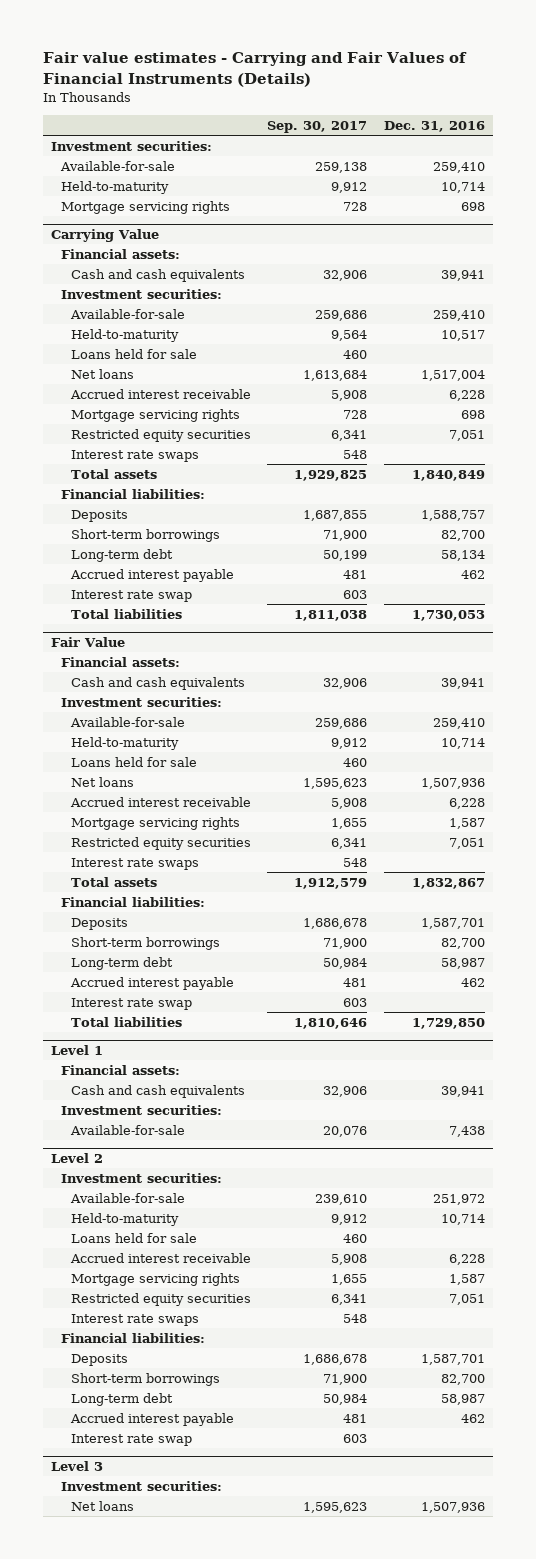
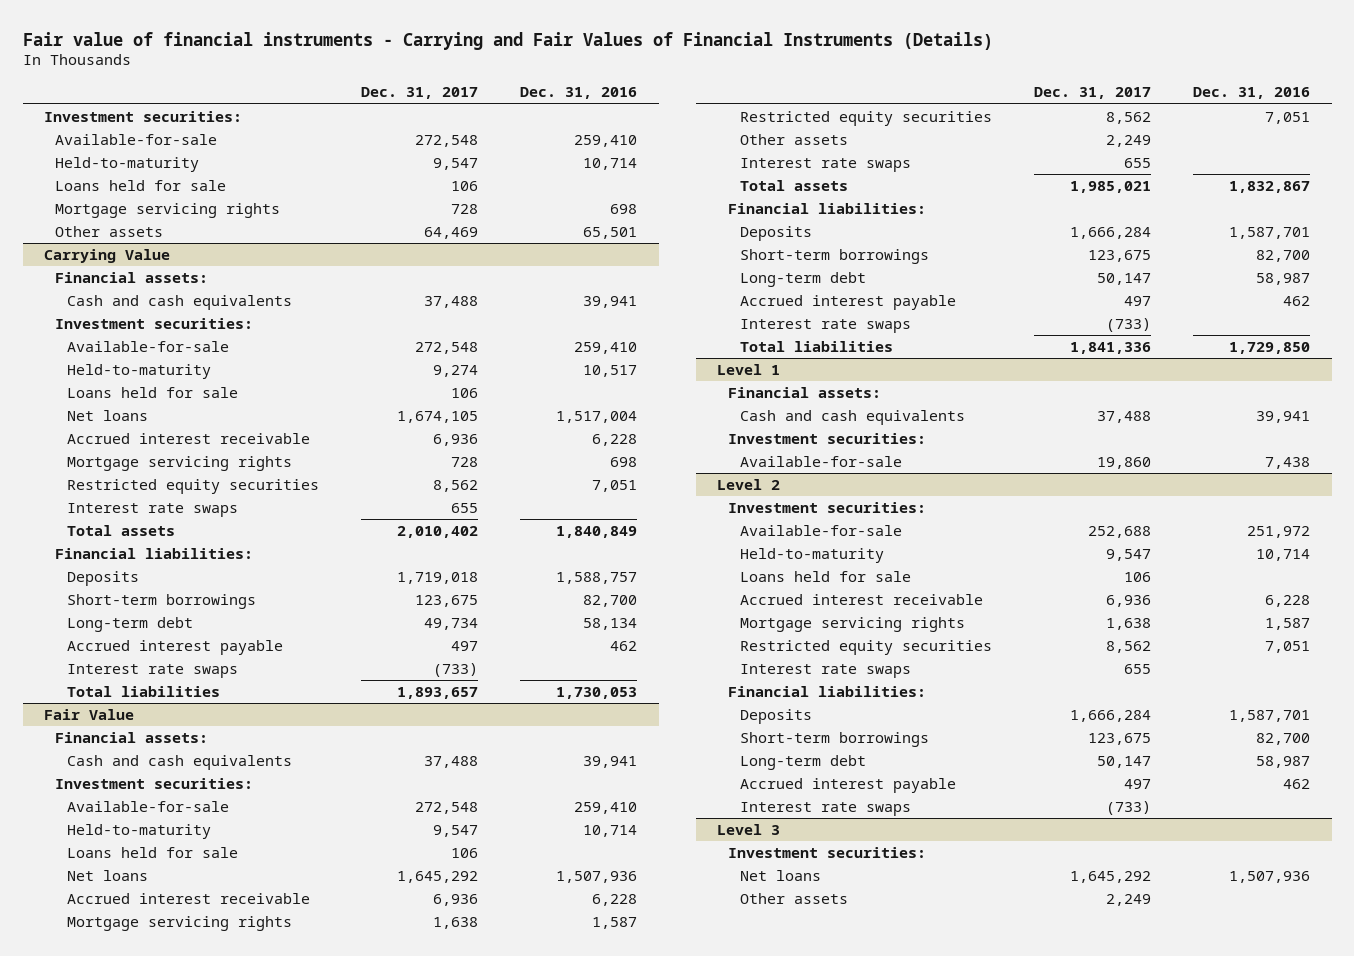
[42,52,467,88] Fair value estimates - Carrying and Fair Values of Financial Instruments (Details) -> [22,31,993,50] Fair value of financial instruments - Carrying and Fair Values of Financial Instruments (Details)
[267,120,368,133] Sep. 30, 2017 -> none
none -> [361,87,479,100] Dec. 31, 2017
none -> [55,180,227,192] Loans held for sale
none -> [55,226,164,238] Other assets
[70,589,192,602] Interest rate swap -> [66,664,238,679] Interest rate swaps
none -> [739,134,848,146] Other assets
[70,997,192,1010] Interest rate swap -> [739,319,911,334] Interest rate swaps
[70,1433,192,1446] Interest rate swap -> [739,802,911,817] Interest rate swaps
none -> [739,893,848,905] Other assets

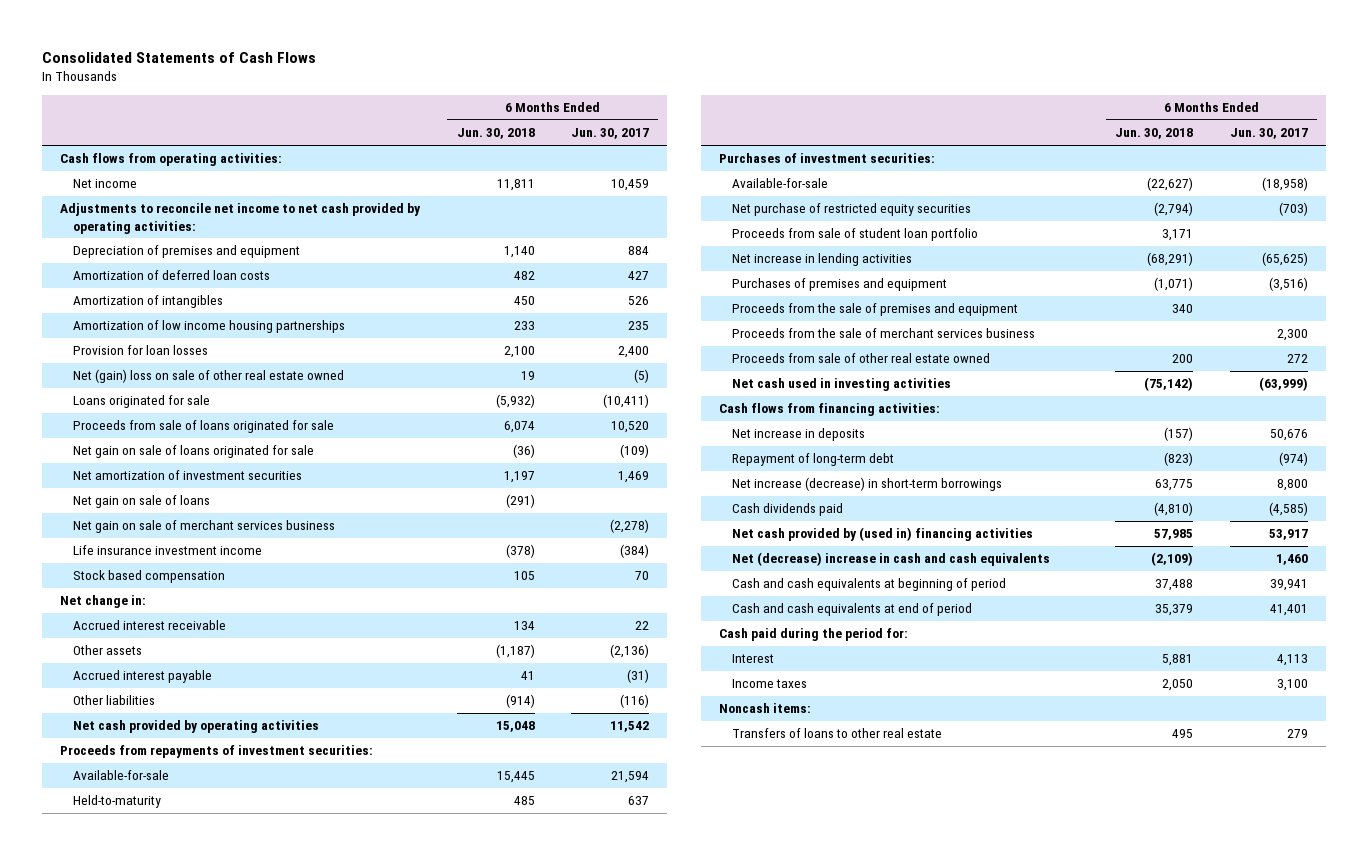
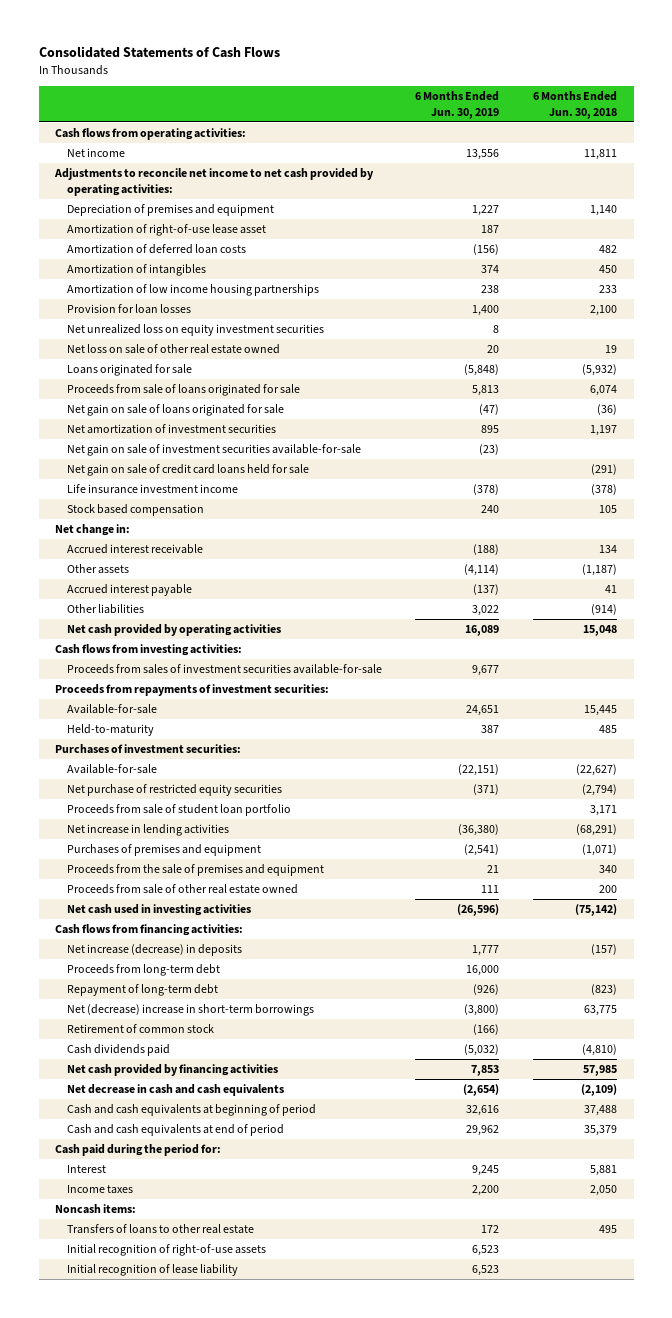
[570,128,649,140] Jun. 30, 2017 -> none
none -> [415,91,500,119] 6 Months Ended Jun. 30, 2019
none -> [66,224,266,237] Amortization of right-of-use lease asset
none -> [66,324,324,337] Net unrealized loss on equity investment securities
[73,369,345,384] Net (gain) loss on sale of other real estate owned -> [66,344,280,355] Net loss on sale of other real estate owned
[73,520,336,534] Net gain on sale of merchant services business -> none
none -> [66,444,361,457] Net gain on sale of investment securities available-for-sale
[73,495,211,509] Net gain on sale of loans -> [66,464,309,477] Net gain on sale of credit card loans held for sale
none -> [55,644,243,657] Cash flows from investing activities:
none -> [66,664,382,675] Proceeds from sales of investment securities available-for-sale
[731,328,1035,339] Proceeds from the sale of merchant services business -> none
[731,428,865,442] Net increase in deposits -> [66,944,242,957] Net increase (decrease) in deposits
none -> [66,964,220,977] Proceeds from long-term debt
[731,477,1002,492] Net increase (decrease) in short-term borrowings -> [66,1004,314,1017] Net (decrease) increase in short-term borrowings
none -> [66,1024,214,1034] Retirement of common stock
[731,527,1033,542] Net cash provided by (used in) financing activities -> [66,1064,278,1077] Net cash provided by financing activities
[731,552,1050,567] Net (decrease) increase in cash and cash equivalents -> [66,1084,284,1097] Net decrease in cash and cash equivalents
none -> [66,1244,266,1257] Initial recognition of right-of-use assets
none -> [66,1264,238,1277] Initial recognition of lease liability

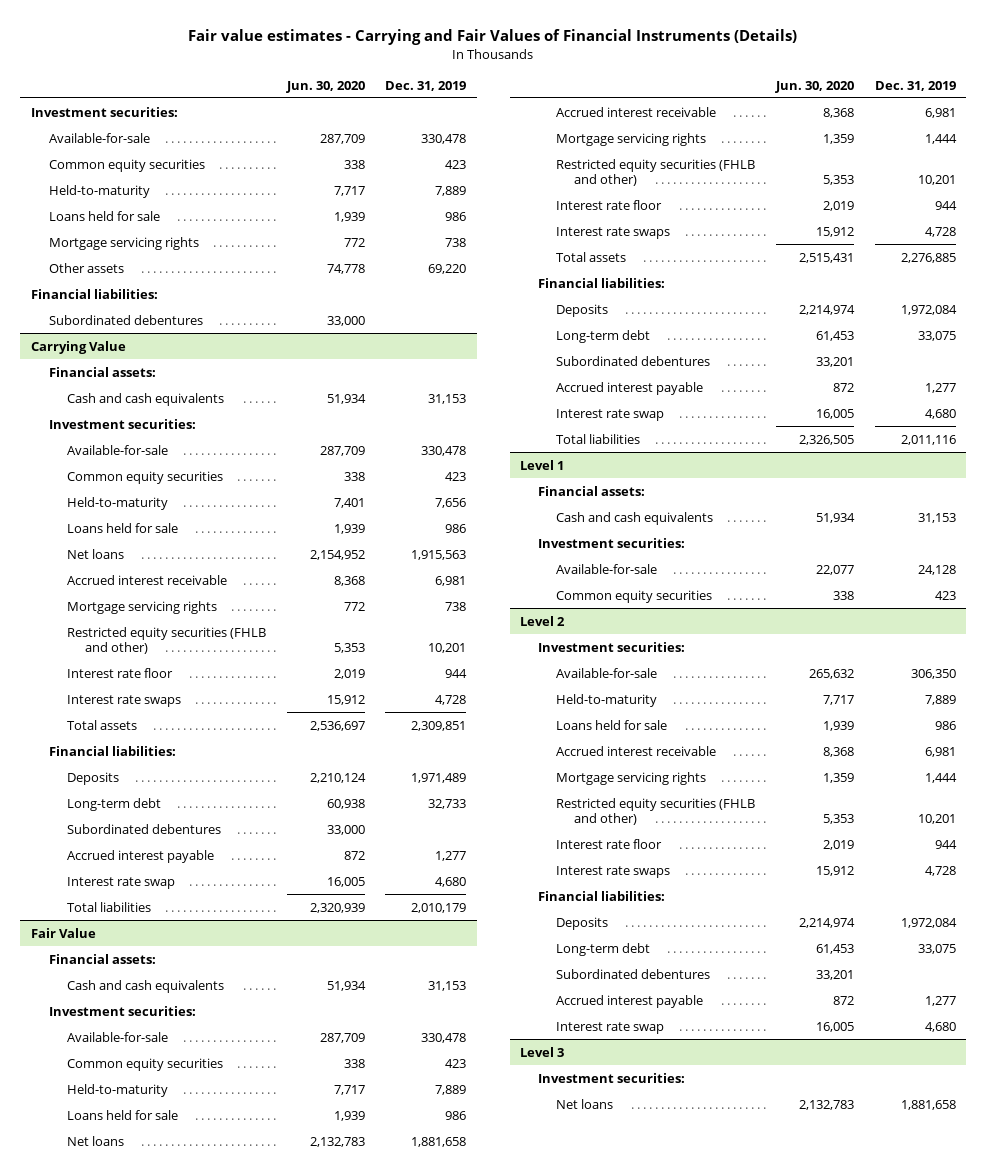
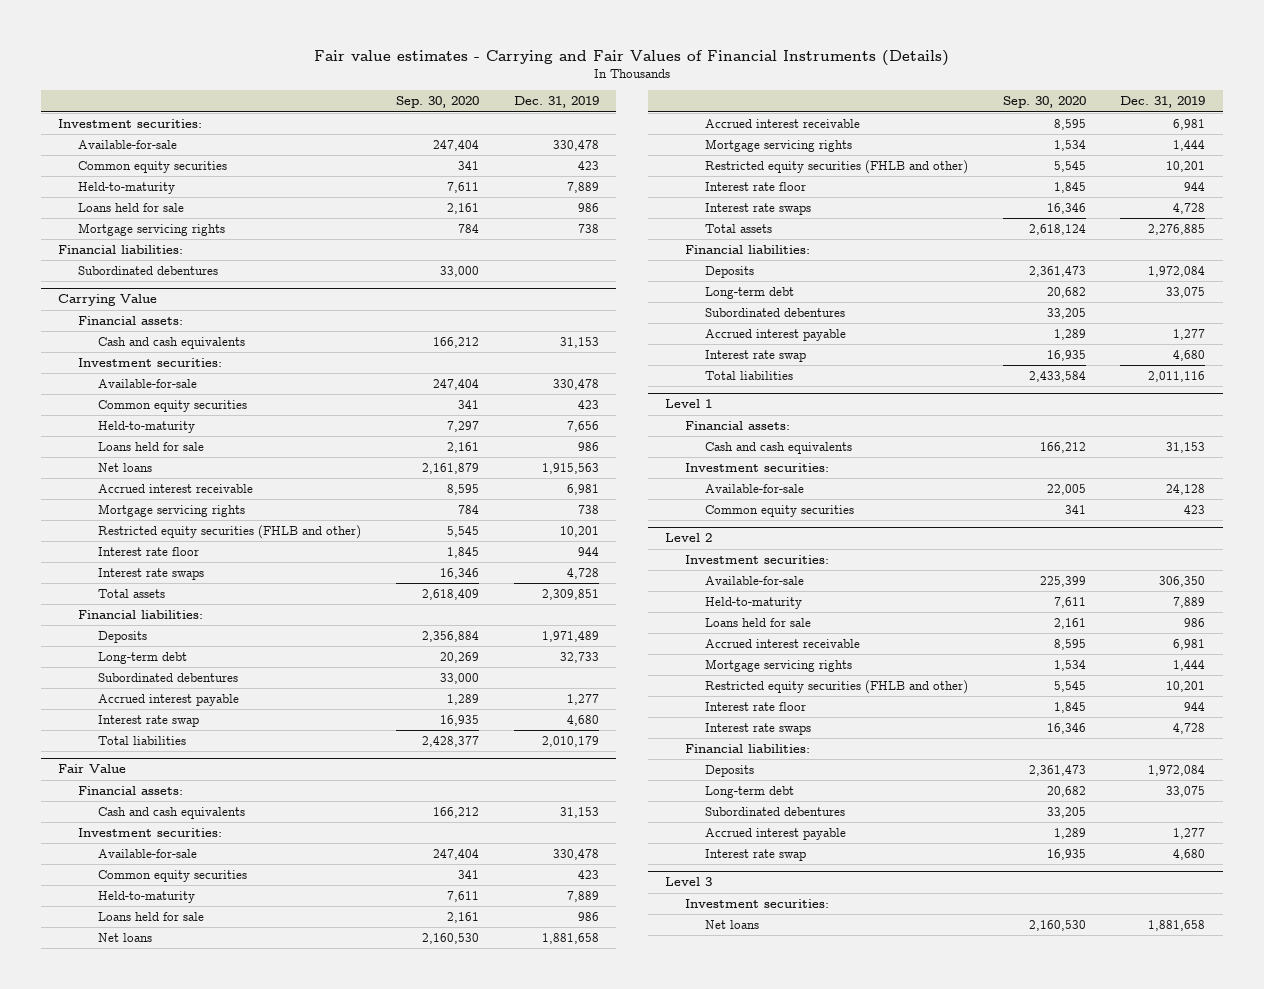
[285,80,365,93] Jun. 30, 2020 -> none
none -> [396,96,480,109] Sep. 30, 2020
[48,262,124,273] Other assets -> none

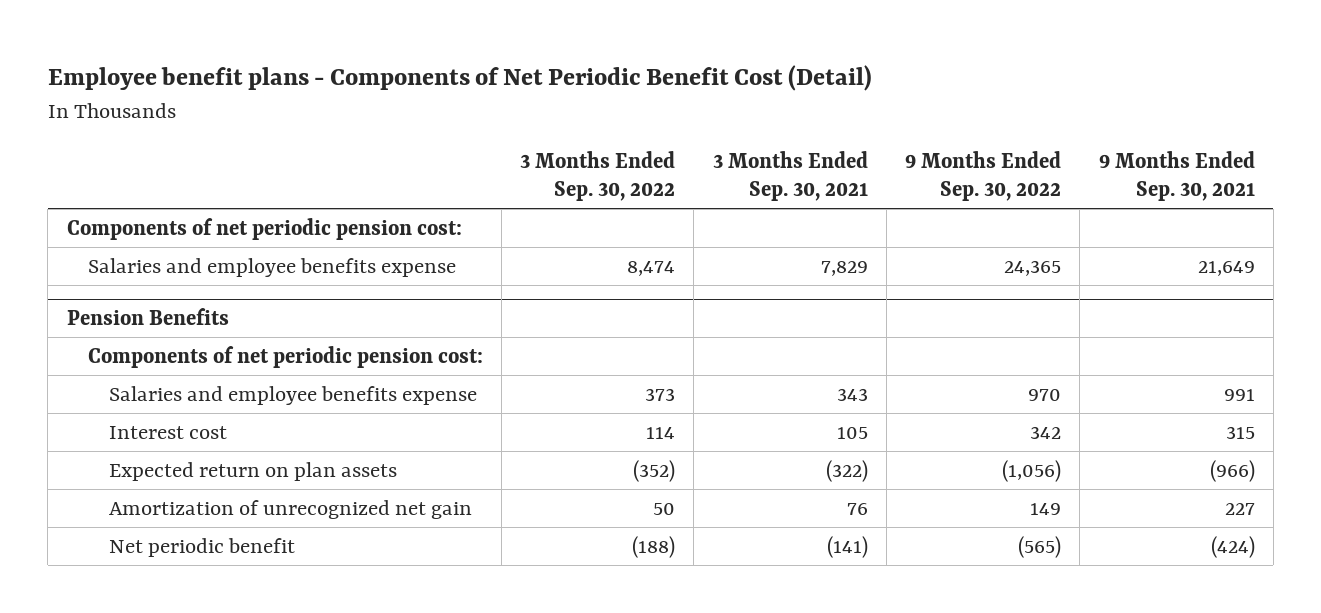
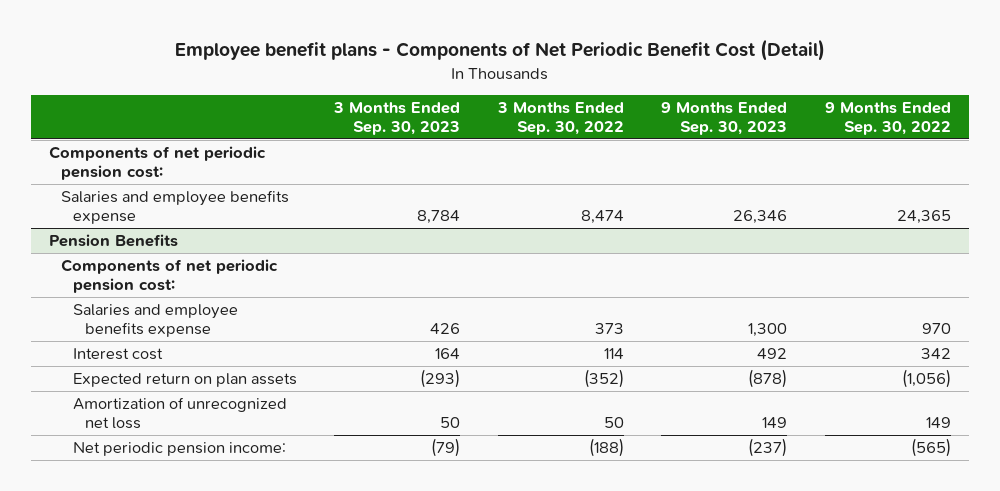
[712,150,868,202] 3 Months Ended Sep. 30, 2021 -> none
[1098,150,1255,202] 9 Months Ended Sep. 30, 2021 -> none
none -> [333,101,461,136] 3 Months Ended Sep. 30, 2023
none -> [661,101,788,136] 9 Months Ended Sep. 30, 2023
[108,499,472,519] Amortization of unrecognized net gain -> [72,396,287,430] Amortization of unrecognized net loss
[108,537,295,557] Net periodic benefit -> [72,441,286,456] Net periodic pension income:

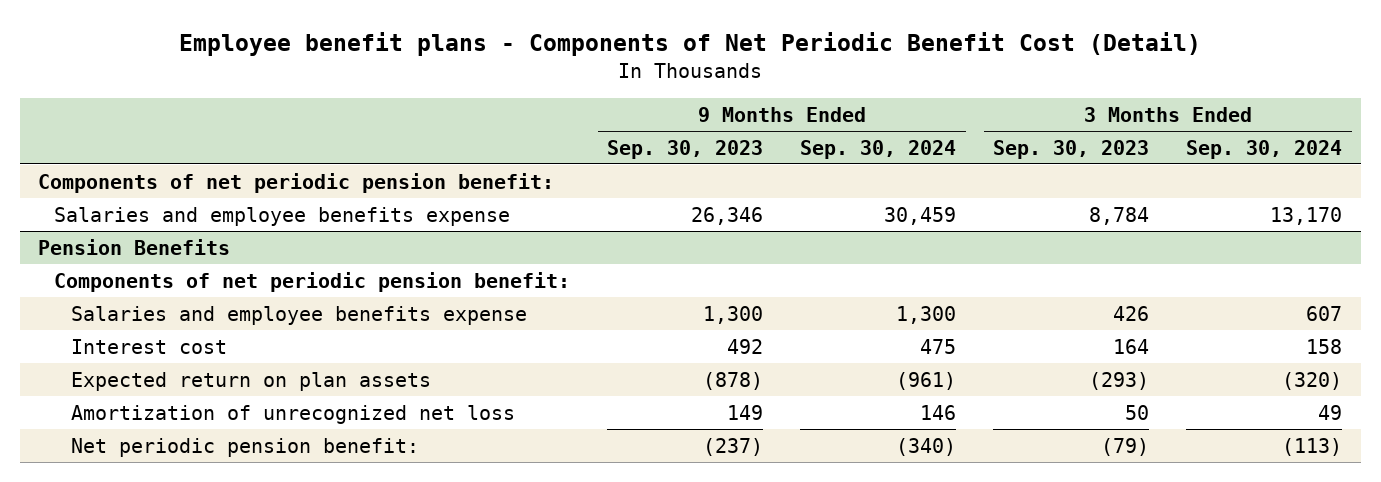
[496,101,624,136] 3 Months Ended Sep. 30, 2022 -> none
[824,101,951,136] 9 Months Ended Sep. 30, 2022 -> none
none -> [800,139,957,159] Sep. 30, 2024
none -> [1186,139,1343,159] Sep. 30, 2024
[49,145,267,181] Components of net periodic pension cost: -> [38,172,555,193] Components of net periodic pension benefit:
[61,258,279,294] Components of net periodic pension cost: -> [54,271,571,292] Components of net periodic pension benefit:
[72,441,286,456] Net periodic pension income: -> [70,437,419,457] Net periodic pension benefit:

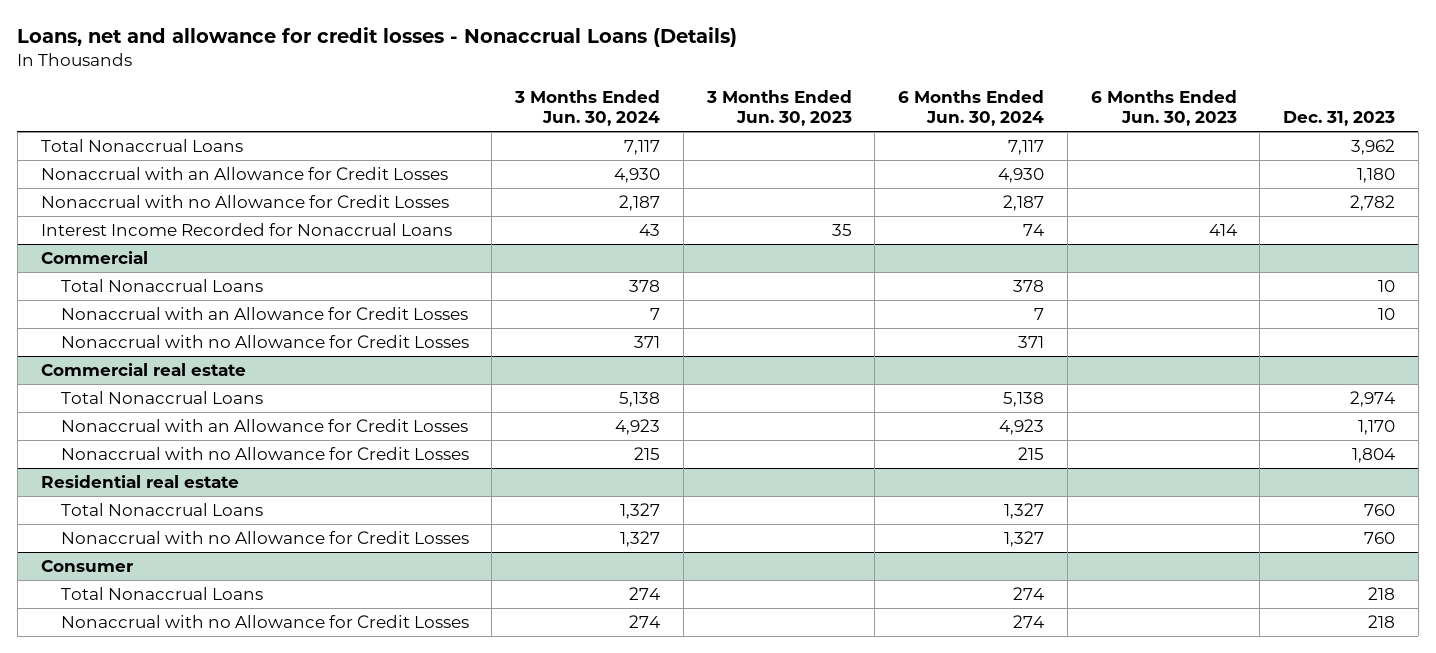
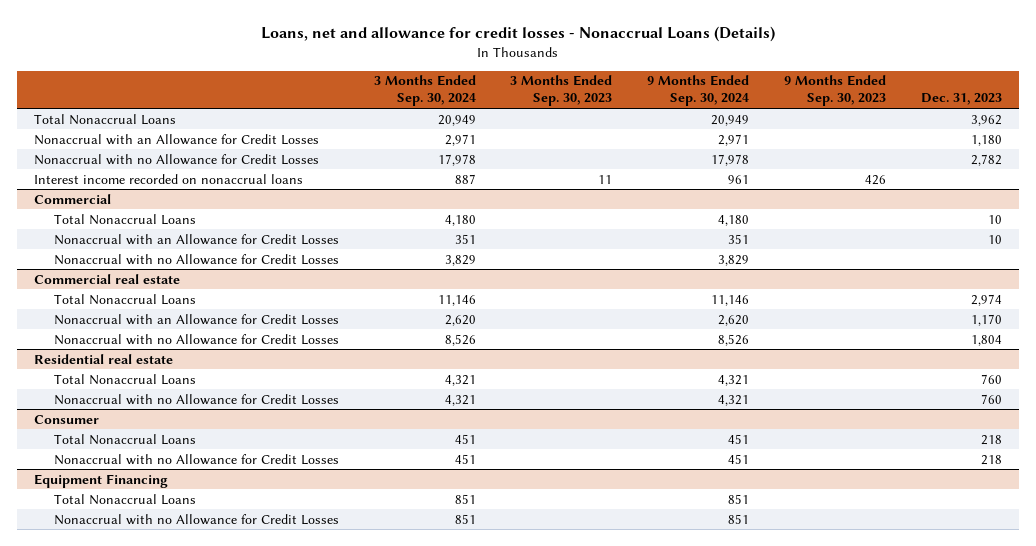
[514,89,661,127] 3 Months Ended Jun. 30, 2024 -> none
[705,89,852,127] 3 Months Ended Jun. 30, 2023 -> none
[898,89,1045,127] 6 Months Ended Jun. 30, 2024 -> none
[1090,89,1237,127] 6 Months Ended Jun. 30, 2023 -> none
none -> [373,75,476,107] 3 Months Ended Sep. 30, 2024
none -> [510,75,613,107] 3 Months Ended Sep. 30, 2023
none -> [647,75,750,107] 9 Months Ended Sep. 30, 2024
none -> [784,75,887,107] 9 Months Ended Sep. 30, 2023
[40,223,452,237] Interest Income Recorded for Nonaccrual Loans -> [34,173,304,184] Interest income recorded on nonaccrual loans
none -> [34,473,169,488] Equipment Financing
none -> [53,493,196,505] Total Nonaccrual Loans
none -> [53,513,339,525] Nonaccrual with no Allowance for Credit Losses

